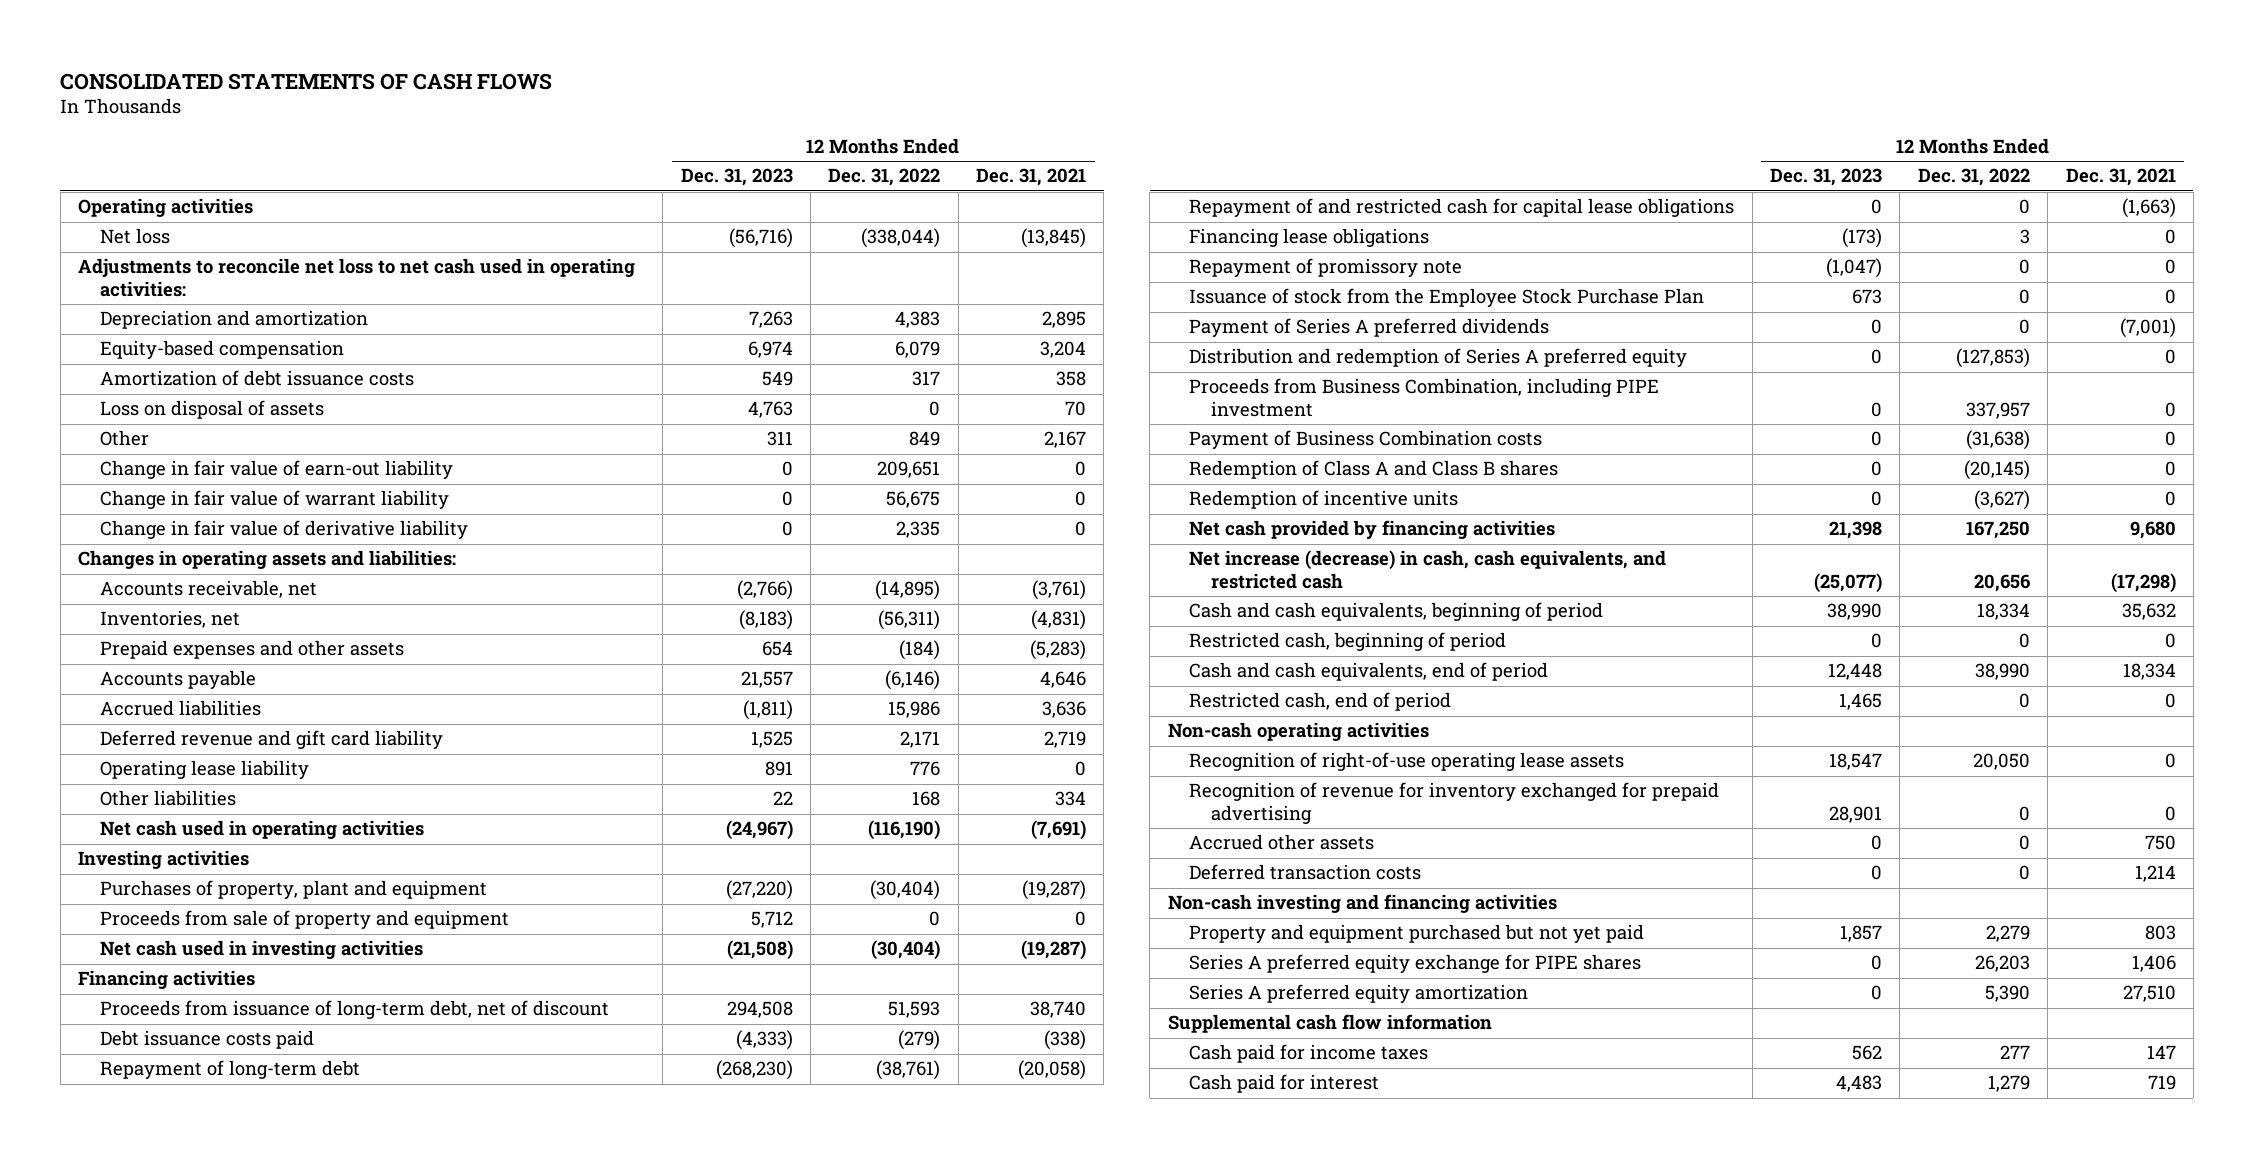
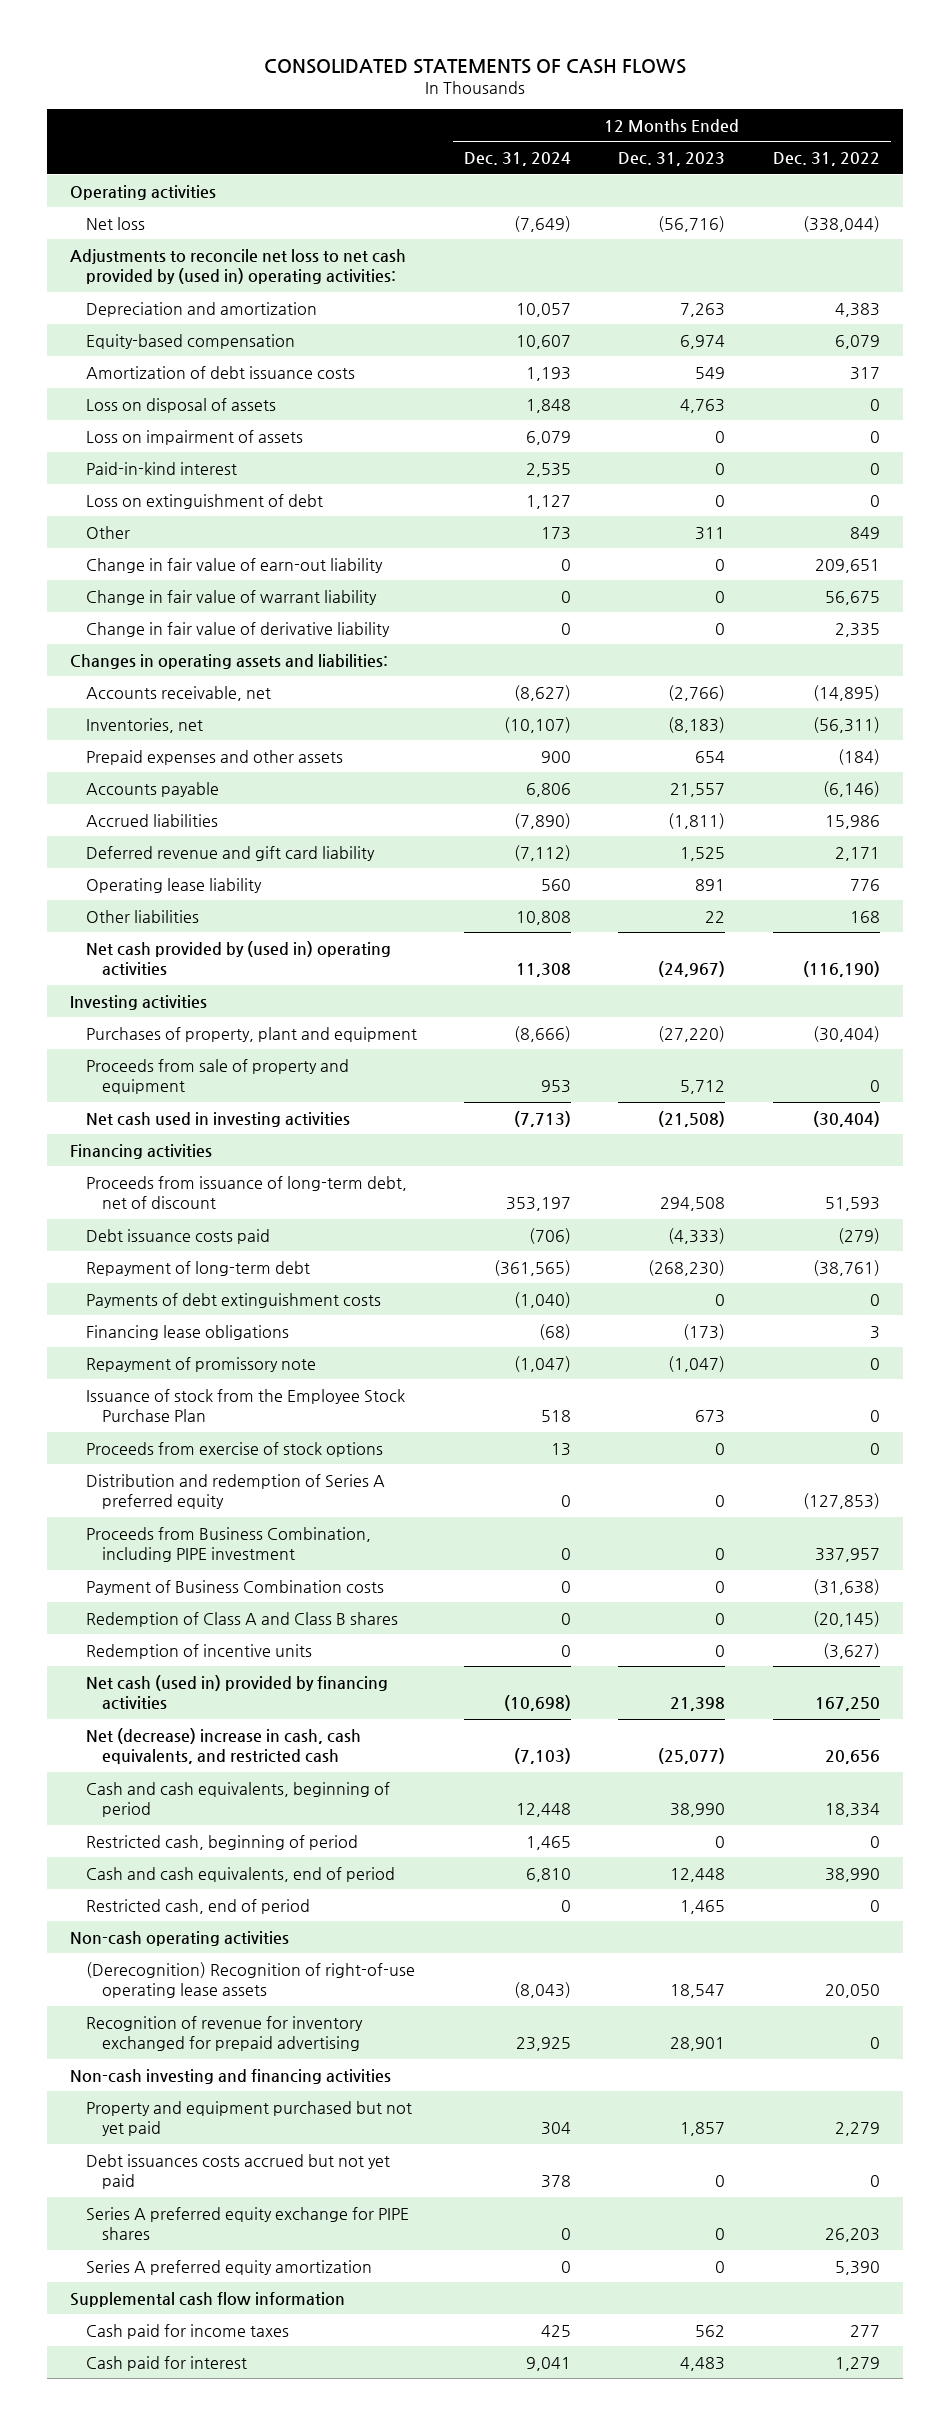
[976,168,1087,187] Dec. 31, 2021 -> none
none -> [464,152,572,167] Dec. 31, 2024
[78,258,636,298] Adjustments to reconcile net loss to net cash used in operating activities: -> [70,248,407,285] Adjustments to reconcile net loss to net cash provided by (used in) operating activities:
none -> [86,429,304,445] Loss on impairment of assets
none -> [86,461,238,475] Paid-in-kind interest
none -> [86,493,324,509] Loss on extinguishment of debt
[99,820,424,840] Net cash used in operating activities -> [86,940,392,977] Net cash provided by (used in) operating activities
[1189,198,1735,218] Repayment of and restricted cash for capital lease obligations -> none
none -> [86,1292,382,1308] Payments of debt extinguishment costs
[1189,318,1550,338] Payment of Series A preferred dividends -> none
none -> [86,1441,384,1457] Proceeds from exercise of stock options
[1189,520,1556,540] Net cash provided by financing activities -> [86,1674,389,1711] Net cash (used in) provided by financing activities
[1189,550,1667,590] Net increase (decrease) in cash, cash equivalents, and restricted cash -> [86,1727,362,1765] Net (decrease) increase in cash, cash equivalents, and restricted cash
[1189,752,1625,772] Recognition of right-of-use operating lease assets -> [86,1961,416,1999] (Derecognition) Recognition of right-of-use operating lease assets
[1189,834,1375,851] Accrued other assets -> none
[1189,864,1422,881] Deferred transaction costs -> none
none -> [86,2153,391,2190] Debt issuances costs accrued but not yet paid

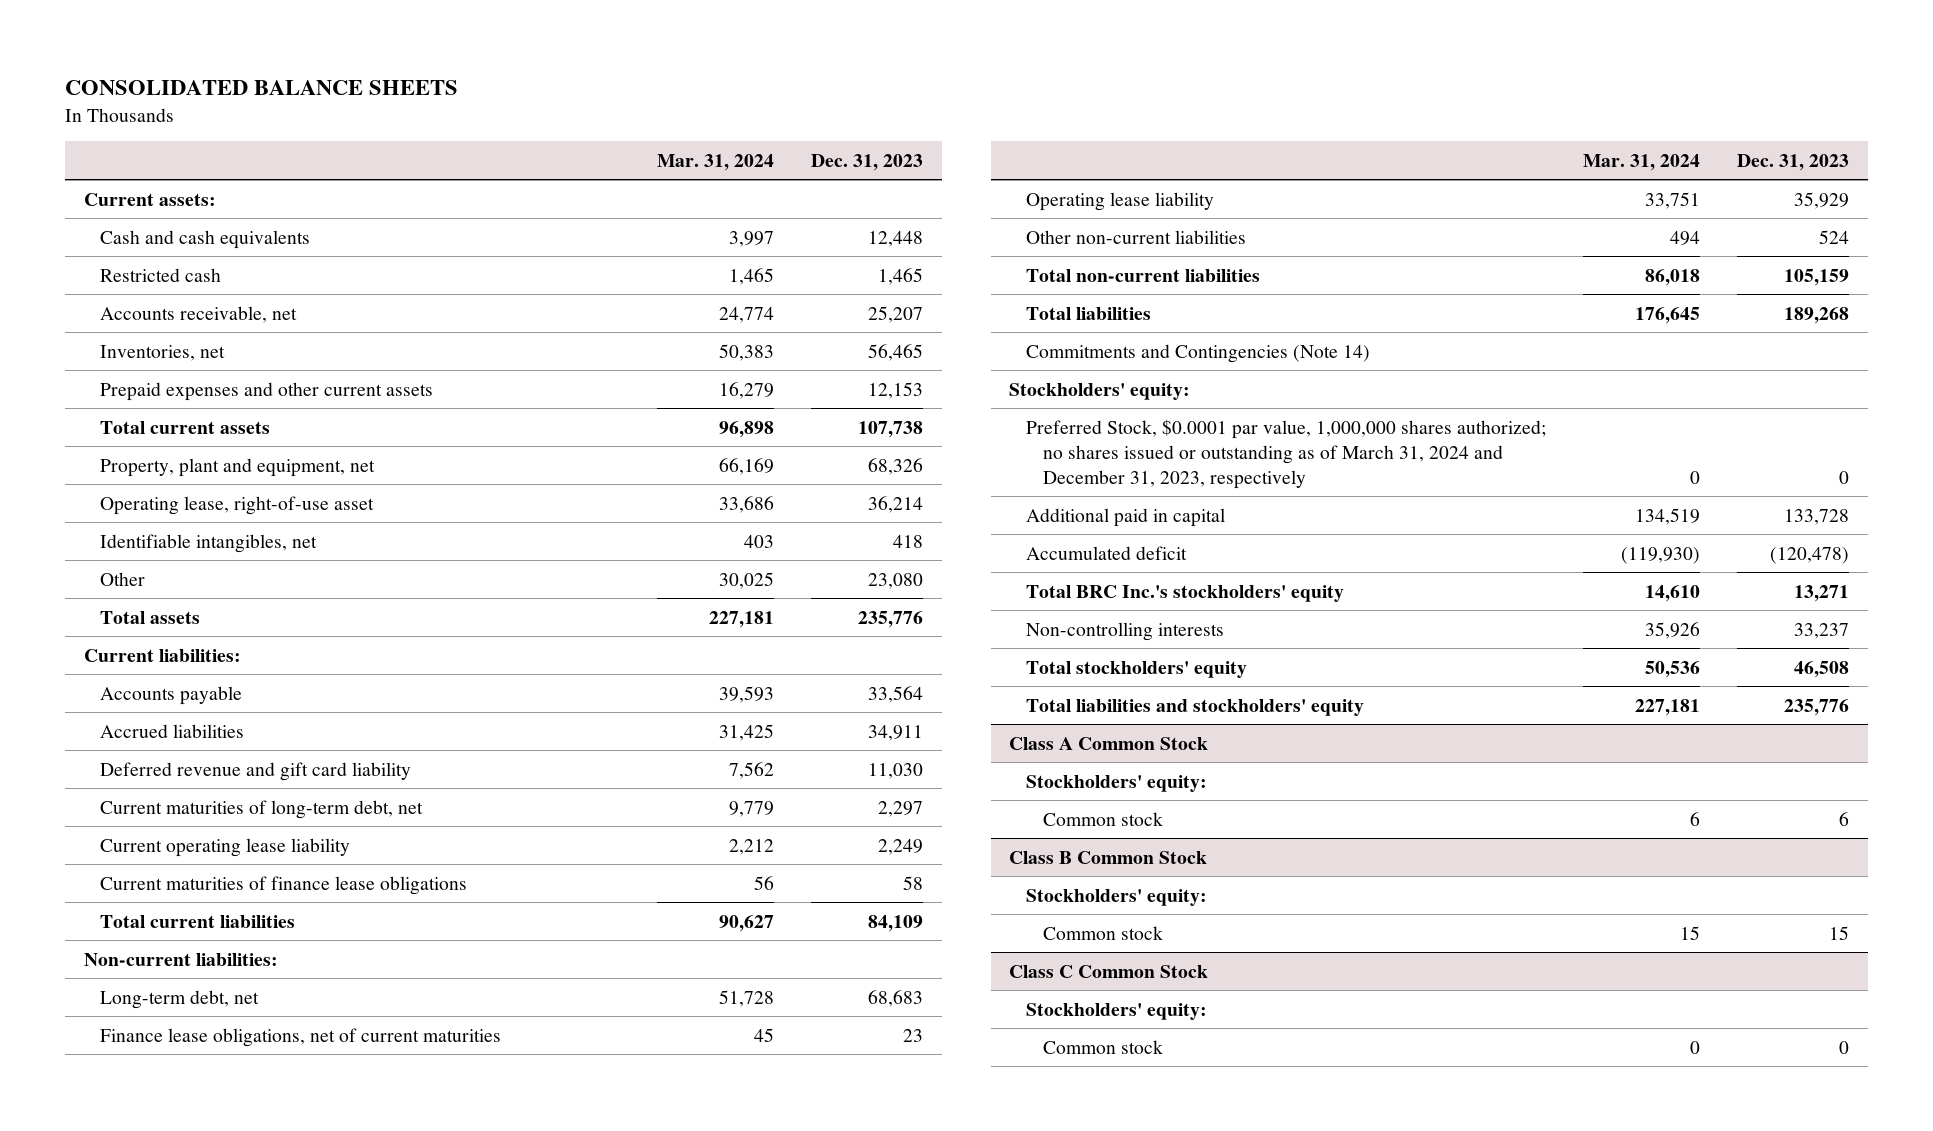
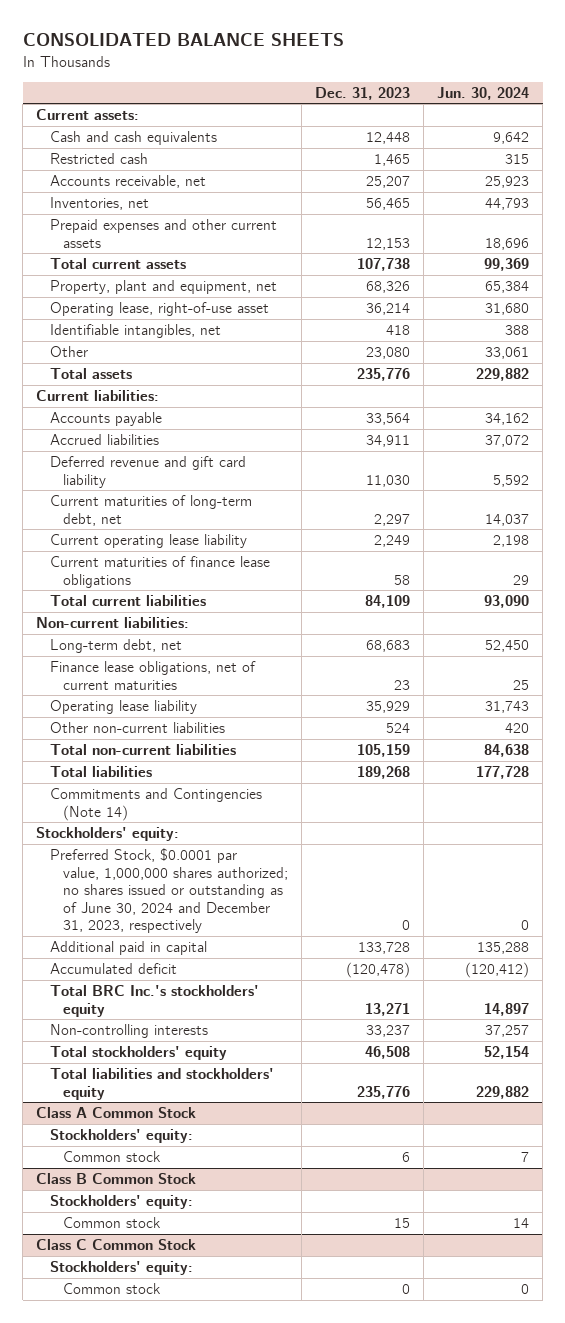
[657,153,775,171] Mar. 31, 2024 -> none
none -> [437,86,530,100] Jun. 30, 2024
[1026,418,1547,489] Preferred Stock, $0.0001 par value, 1,000,000 shares authorized; no shares issued or outstanding as of March 31, 2024 and December 31, 2023, respectively -> [49,848,289,934] Preferred Stock, $0.0001 par value, 1,000,000 shares authorized; no shares issued or outstanding as of June 30, 2024 and December 31, 2023, respectively

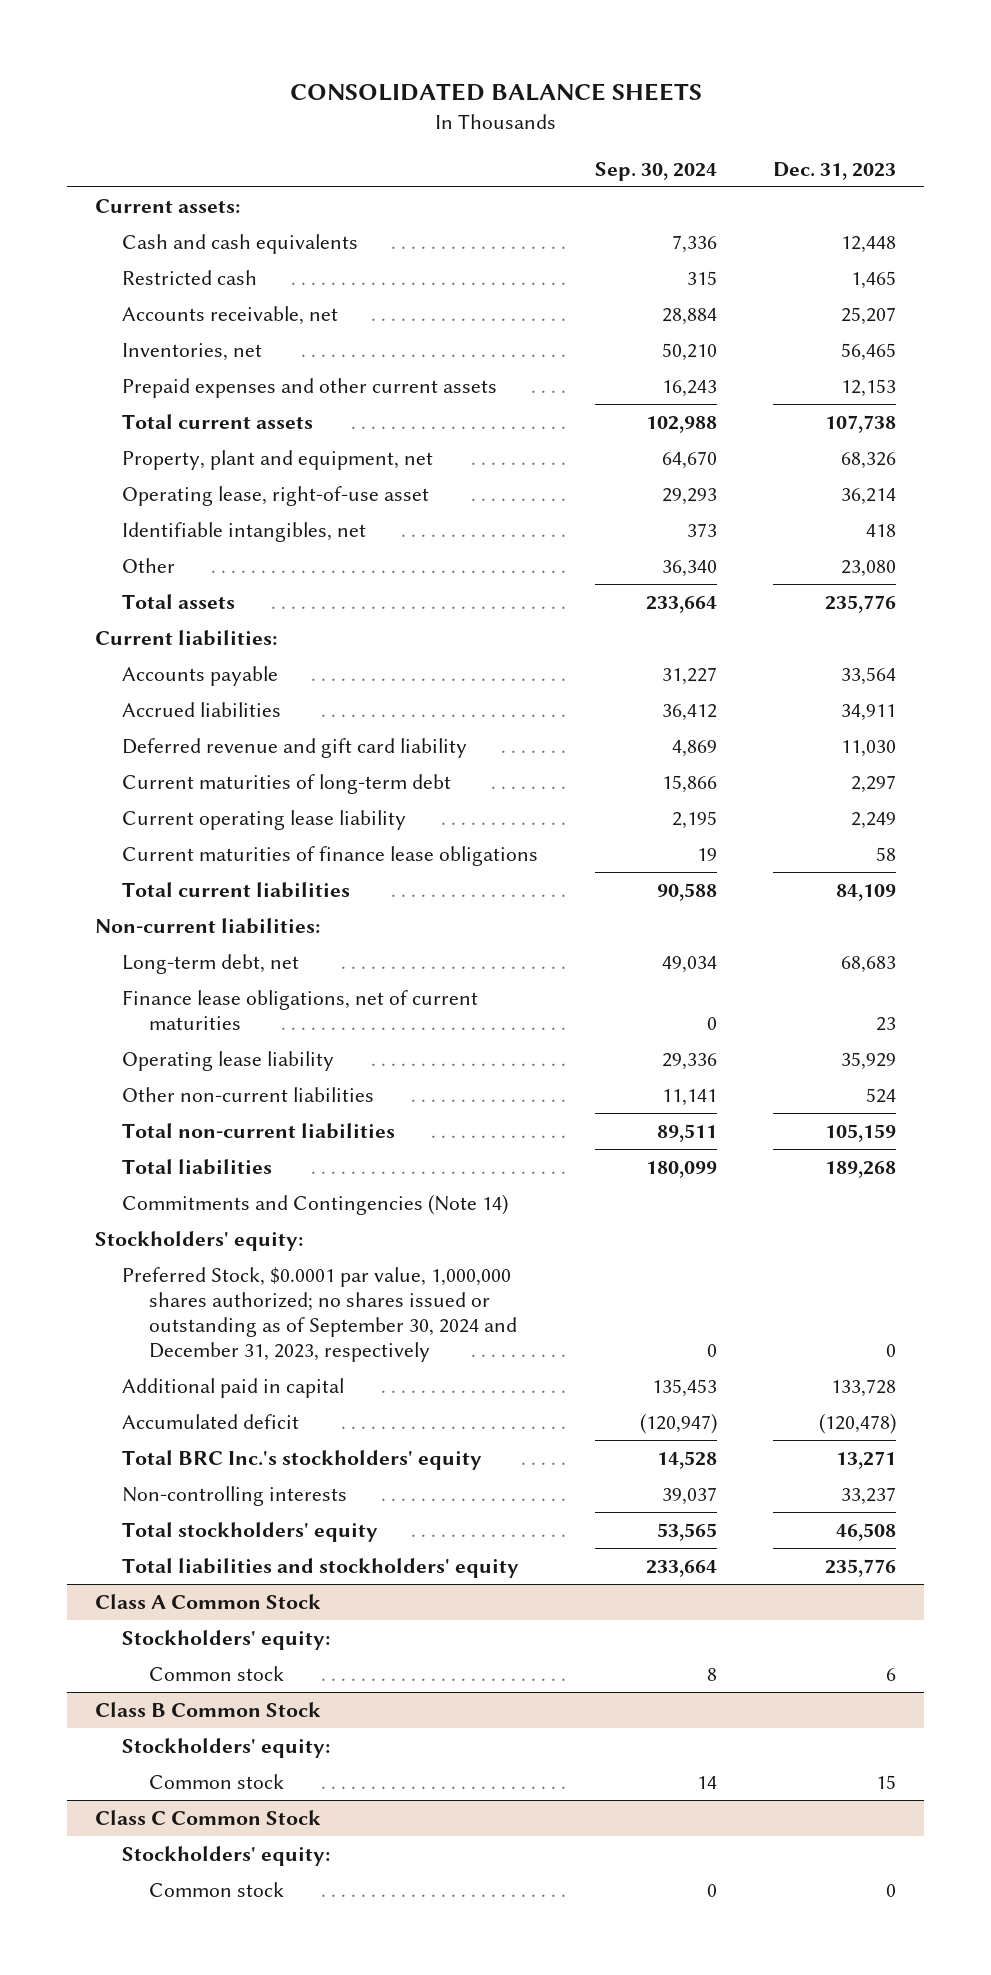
[437,86,530,100] Jun. 30, 2024 -> none
none -> [594,161,717,181] Sep. 30, 2024
[49,495,252,526] Current maturities of long-term debt, net -> [122,773,452,794] Current maturities of long-term debt
[49,848,289,934] Preferred Stock, $0.0001 par value, 1,000,000 shares authorized; no shares issued or outstanding as of June 30, 2024 and December 31, 2023, respectively -> [122,1266,518,1363] Preferred Stock, $0.0001 par value, 1,000,000 shares authorized; no shares issued or outstanding as of September 30, 2024 and December 31, 2023, respectively

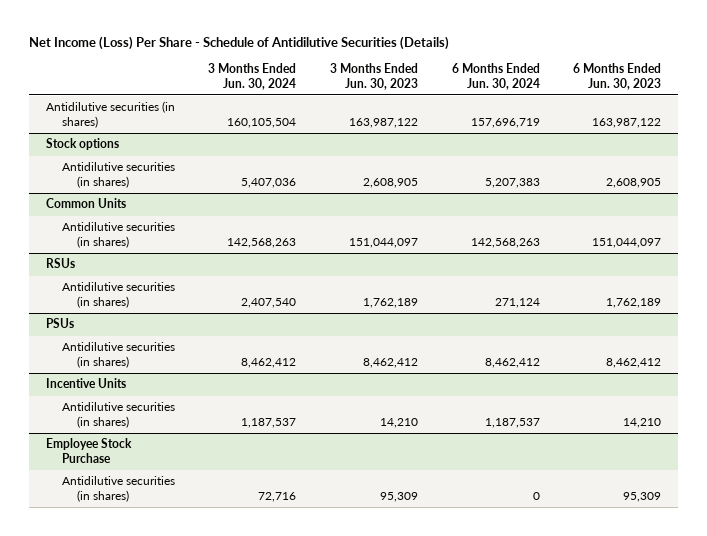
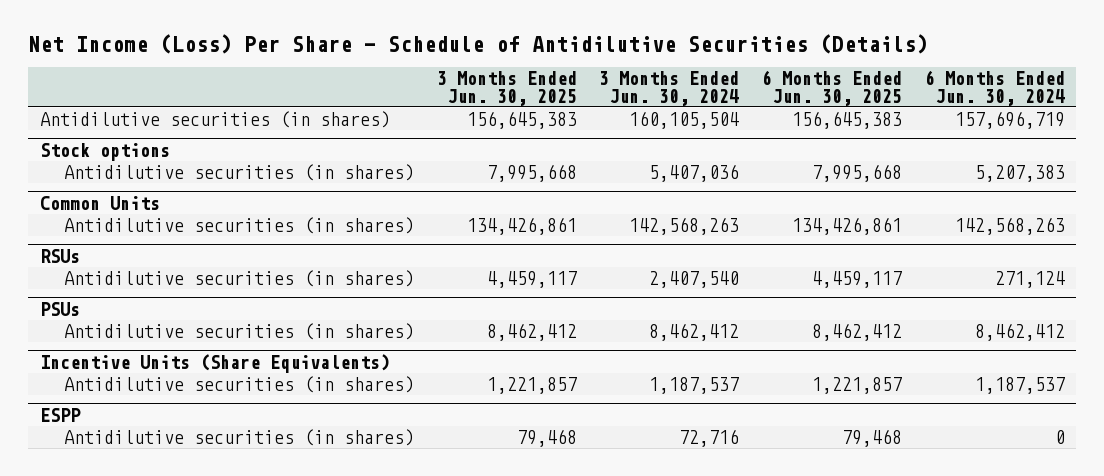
[330,63,419,90] 3 Months Ended Jun. 30, 2023 -> none
[573,63,662,90] 6 Months Ended Jun. 30, 2023 -> none
none -> [436,71,577,106] 3 Months Ended Jun. 30, 2025
none -> [762,70,903,106] 6 Months Ended Jun. 30, 2025
[45,378,126,389] Incentive Units -> [39,353,390,373] Incentive Units (Share Equivalents)
[45,438,132,463] Employee Stock Purchase -> [39,407,81,422] ESPP

